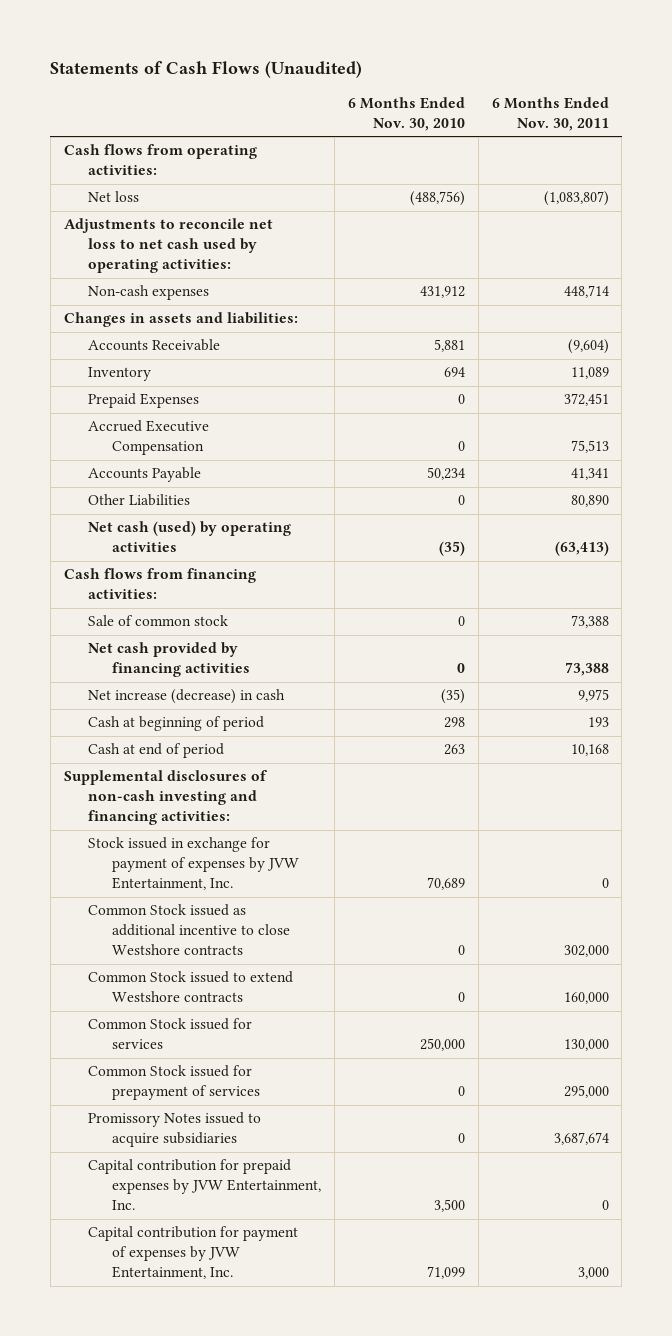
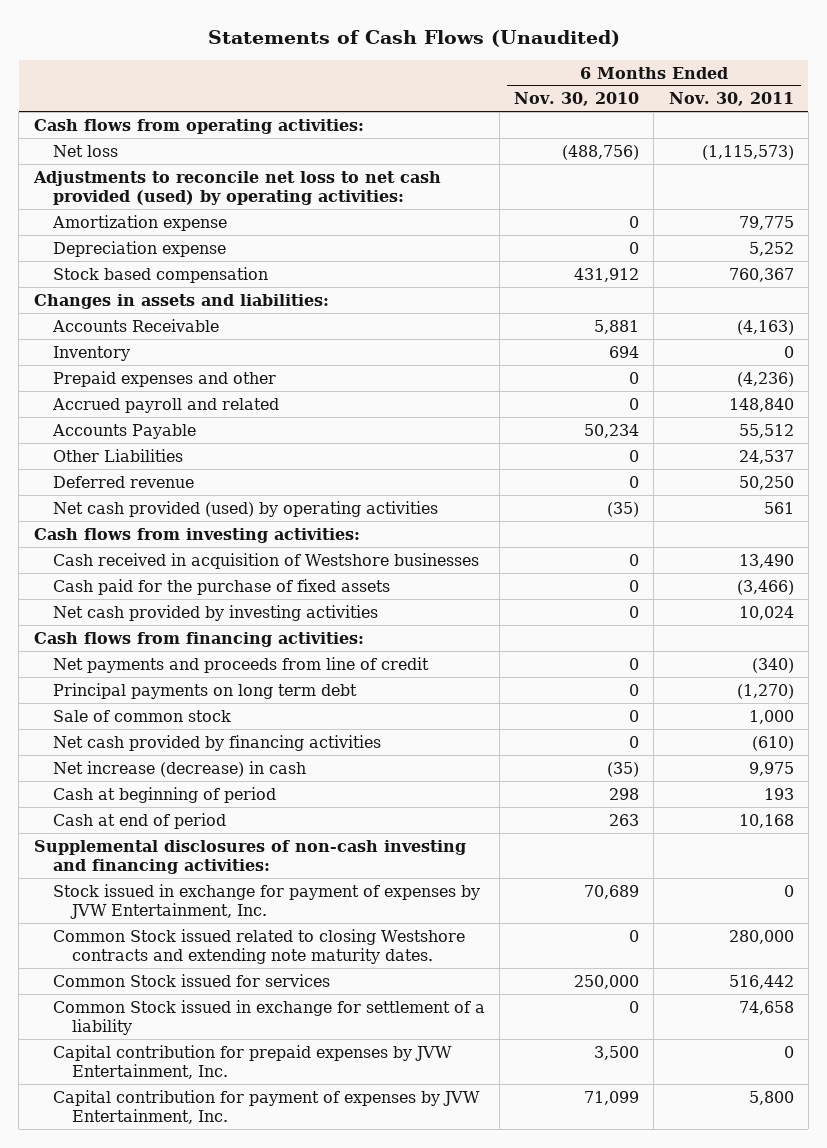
[87,285,209,301] Non-cash expenses -> none
[543,191,609,207] (1,083,807) -> [701,144,794,160] (1,115,573)
[63,218,273,274] Adjustments to reconcile net loss to net cash used by operating activities: -> [32,170,441,206] Adjustments to reconcile net loss to net cash provided (used) by operating activities:
none -> [51,214,227,231] Amortization expense
none -> [52,240,226,257] Depreciation expense
none -> [52,266,268,283] Stock based compensation
[87,420,209,456] Accrued Executive Compensation -> none
[567,339,609,355] (9,604) -> [736,319,794,335] (4,163)
[570,367,609,380] 11,089 -> [783,345,794,358] 0
[87,393,199,409] Prepaid Expenses -> [52,370,276,387] Prepaid expenses and other
[563,393,609,407] 372,451 -> [736,371,794,387] (4,236)
none -> [51,397,279,413] Accrued payroll and related
[570,468,609,481] 41,341 -> [738,423,794,438] 55,512
[570,495,609,508] 80,890 -> [738,449,794,464] 24,537
none -> [52,475,194,488] Deferred revenue
[87,521,291,553] Net cash (used) by operating activities -> [52,500,438,517] Net cash provided (used) by operating activities
[554,541,609,557] (63,413) -> [763,501,794,514] 561
none -> [33,527,360,543] Cash flows from investing activities:
none -> [52,552,479,569] Cash received in acquisition of Westshore businesses
none -> [52,578,390,595] Cash paid for the purchase of fixed assets
none -> [52,604,378,621] Net cash provided by investing activities
none -> [52,656,429,673] Net payments and proceeds from line of credit
none -> [52,682,357,699] Principal payments on long term debt
[570,615,609,629] 73,388 -> [748,709,794,724] 1,000
[564,662,609,677] 73,388 -> [751,735,794,751] (610)
[87,971,293,1003] Common Stock issued to extend Westshore contracts -> none
[87,1065,261,1101] Common Stock issued for prepayment of services -> none
[87,1112,261,1148] Promissory Notes issued to acquire subsidiaries -> none
[87,904,291,956] Common Stock issued as additional incentive to close Westshore contracts -> [52,928,465,965] Common Stock issued related to closing Westshore contracts and extending note maturity dates.
[563,945,609,958] 302,000 -> [728,929,794,944] 280,000
[563,1039,609,1052] 130,000 -> [728,974,794,989] 516,442
none -> [52,999,485,1036] Common Stock issued in exchange for settlement of a liability
[577,1267,609,1280] 3,000 -> [748,1090,794,1105] 5,800

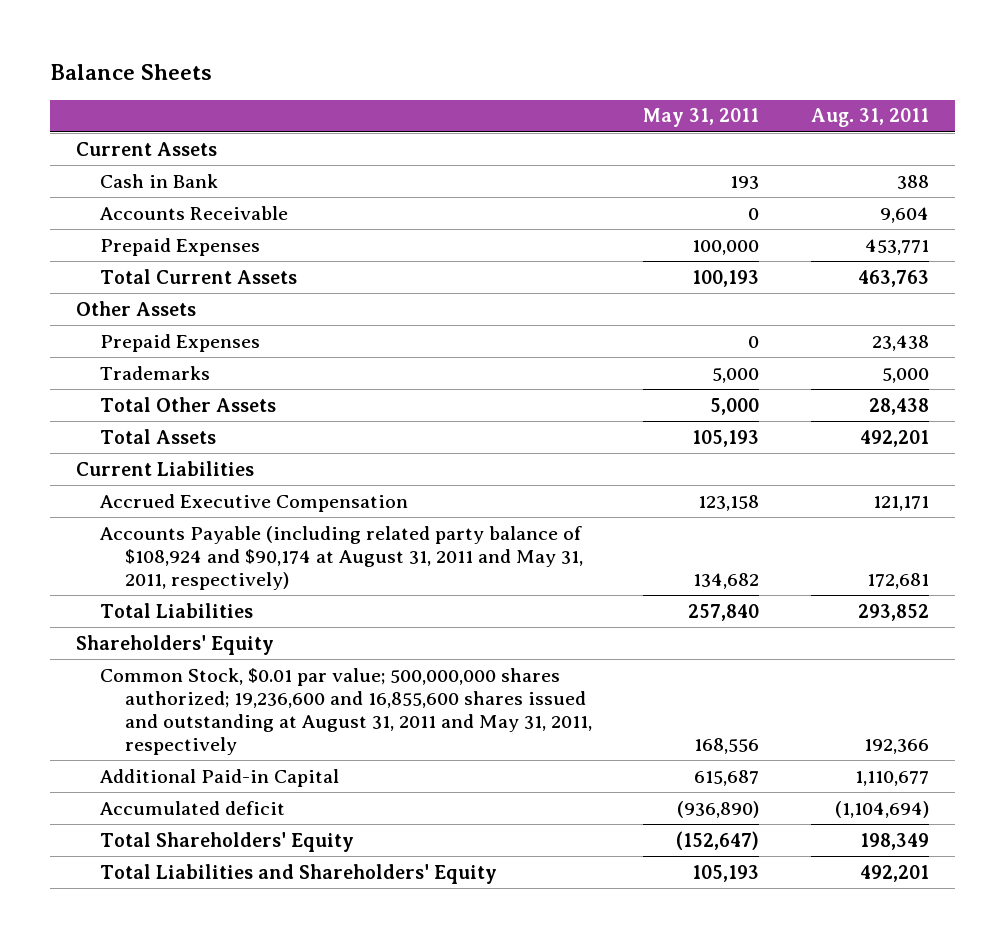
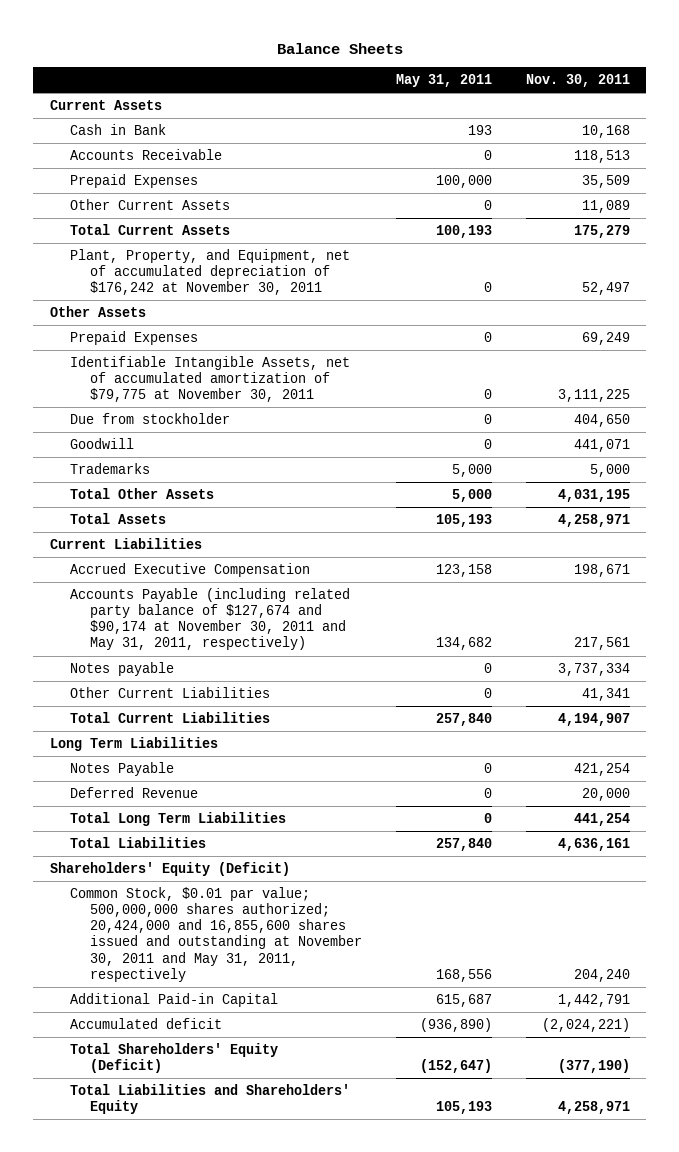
[810,108,929,128] Aug. 31, 2011 -> none
none -> [525,74,630,88] Nov. 30, 2011
none -> [70,198,231,210] Other Current Assets
none -> [70,248,351,296] Plant, Property, and Equipment, net of accumulated depreciation of $176,242 at November 30, 2011
none -> [70,355,351,403] Identifiable Intangible Assets, net of accumulated amortization of $79,775 at November 30, 2011
none -> [70,412,231,424] Due from stockholder
none -> [70,437,135,449] Goodwill
[100,525,583,590] Accounts Payable (including related party balance of $108,924 and $90,174 at August 31, 2011 and May 31, 2011, respectively) -> [70,587,351,651] Accounts Payable (including related party balance of $127,674 and $90,174 at November 30, 2011 and May 31, 2011, respectively)
none -> [70,661,175,676] Notes payable
none -> [70,686,271,698] Other Current Liabilities
none -> [70,711,271,723] Total Current Liabilities
none -> [49,736,218,751] Long Term Liabilities
none -> [70,761,175,776] Notes Payable
none -> [70,786,199,798] Deferred Revenue
none -> [70,811,287,826] Total Long Term Liabilities
[75,634,274,655] Shareholders' Equity -> [49,861,290,876] Shareholders' Equity (Deficit)
[100,667,592,755] Common Stock, $0.01 par value; 500,000,000 shares authorized; 19,236,600 and 16,855,600 shares issued and outstanding at August 31, 2011 and May 31, 2011, respectively -> [70,886,363,982] Common Stock, $0.01 par value; 500,000,000 shares authorized; 20,424,000 and 16,855,600 shares issued and outstanding at November 30, 2011 and May 31, 2011, respectively
[100,831,355,852] Total Shareholders' Equity -> [70,1042,279,1074] Total Shareholders' Equity (Deficit)

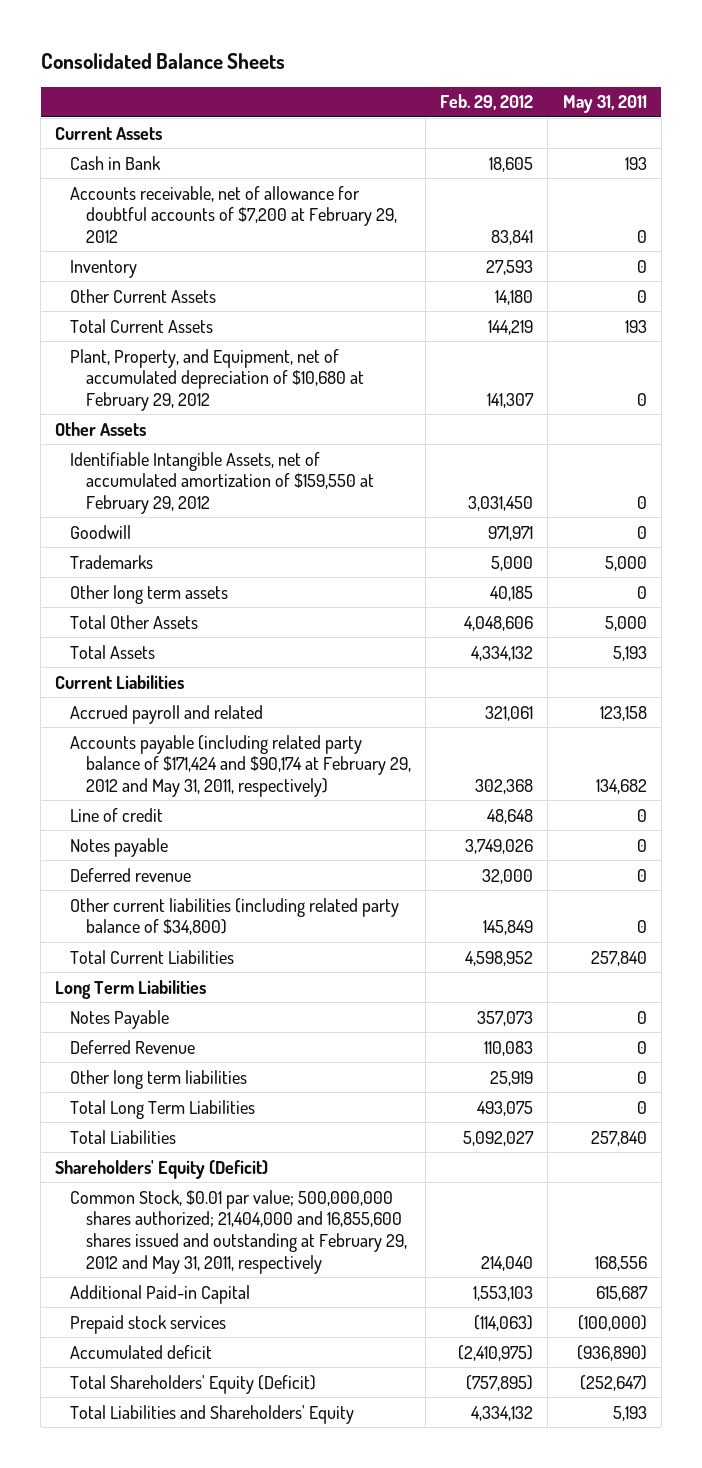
[276,42,403,54] Balance Sheets -> [40,52,285,69] Consolidated Balance Sheets
[525,74,630,88] Nov. 30, 2011 -> none
none -> [440,94,534,111] Feb. 29, 2012
[70,173,199,188] Prepaid Expenses -> none
[70,148,223,160] Accounts Receivable -> [70,185,397,243] Accounts receivable, net of allowance for doubtful accounts of $7,200 at February 29, 2012
none -> [70,259,138,278] Inventory
[435,224,492,238] 100,193 -> [624,319,647,333] 193
[70,248,351,296] Plant, Property, and Equipment, net of accumulated depreciation of $176,242 at November 30, 2011 -> [70,348,364,411] Plant, Property, and Equipment, net of accumulated depreciation of $10,680 at February 29, 2012
[70,330,199,345] Prepaid Expenses -> none
[70,412,231,424] Due from stockholder -> none
[70,355,351,403] Identifiable Intangible Assets, net of accumulated amortization of $79,775 at November 30, 2011 -> [70,451,374,514] Identifiable Intangible Assets, net of accumulated amortization of $159,550 at February 29, 2012
none -> [70,584,229,604] Other long term assets
[435,513,492,527] 105,193 -> [612,645,647,661] 5,193
[70,562,311,577] Accrued Executive Compensation -> [70,704,264,724] Accrued payroll and related
[70,587,351,651] Accounts Payable (including related party balance of $127,674 and $90,174 at November 30, 2011 and May 31, 2011, respectively) -> [70,734,411,797] Accounts payable (including related party balance of $171,424 and $90,174 at February 29, 2012 and May 31, 2011, respectively)
none -> [70,807,164,822] Line of credit
none -> [70,867,192,882] Deferred revenue
[70,686,271,698] Other Current Liabilities -> [70,897,400,936] Other current liabilities (including related party balance of $34,800)
none -> [70,1069,248,1089] Other long term liabilities
[70,886,363,982] Common Stock, $0.01 par value; 500,000,000 shares authorized; 20,424,000 and 16,855,600 shares issued and outstanding at November 30, 2011 and May 31, 2011, respectively -> [70,1189,407,1274] Common Stock, $0.01 par value; 500,000,000 shares authorized; 21,404,000 and 16,855,600 shares issued and outstanding at February 29, 2012 and May 31, 2011, respectively
none -> [70,1314,227,1334] Prepaid stock services
[419,1059,492,1074] (152,647) -> [579,1374,647,1391] (252,647)
[435,1101,492,1115] 105,193 -> [612,1405,647,1421] 5,193

